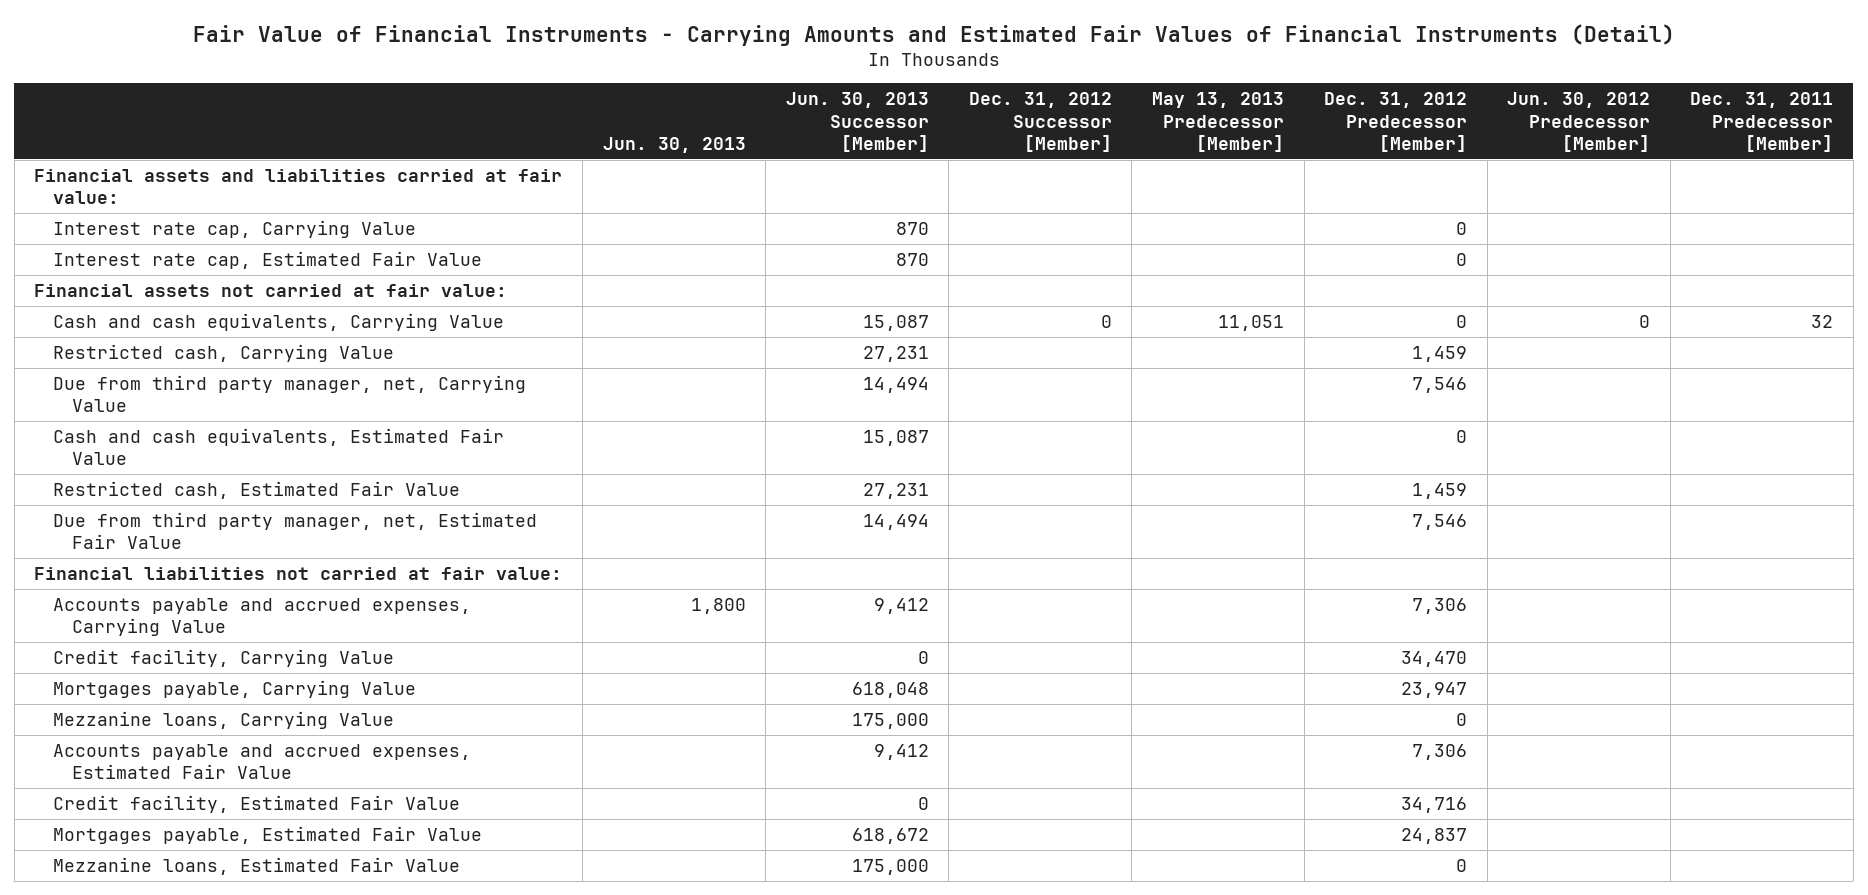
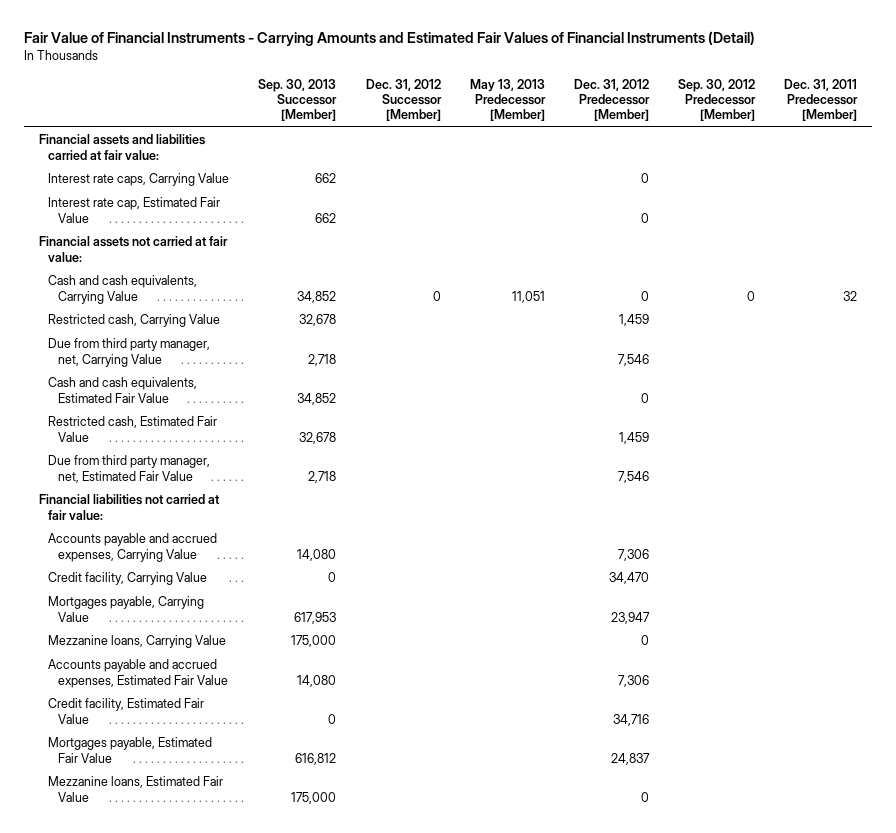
[602,136,746,153] Jun. 30, 2013 -> none
[785,92,929,152] Jun. 30, 2013 Successor [Member] -> none
[1507,92,1651,152] Jun. 30, 2012 Predecessor [Member] -> none
none -> [258,79,338,122] Sep. 30, 2013 Successor [Member]
none -> [678,79,757,122] Sep. 30, 2012 Predecessor [Member]
[53,219,417,238] Interest rate cap, Carrying Value -> [48,173,230,187] Interest rate caps, Carrying Value

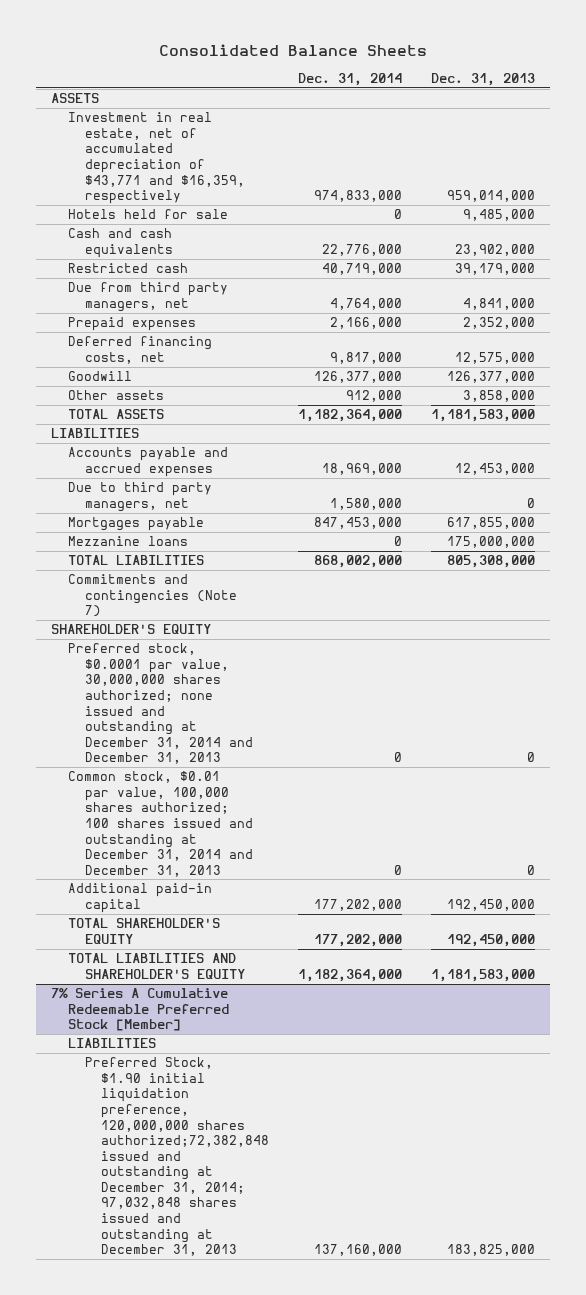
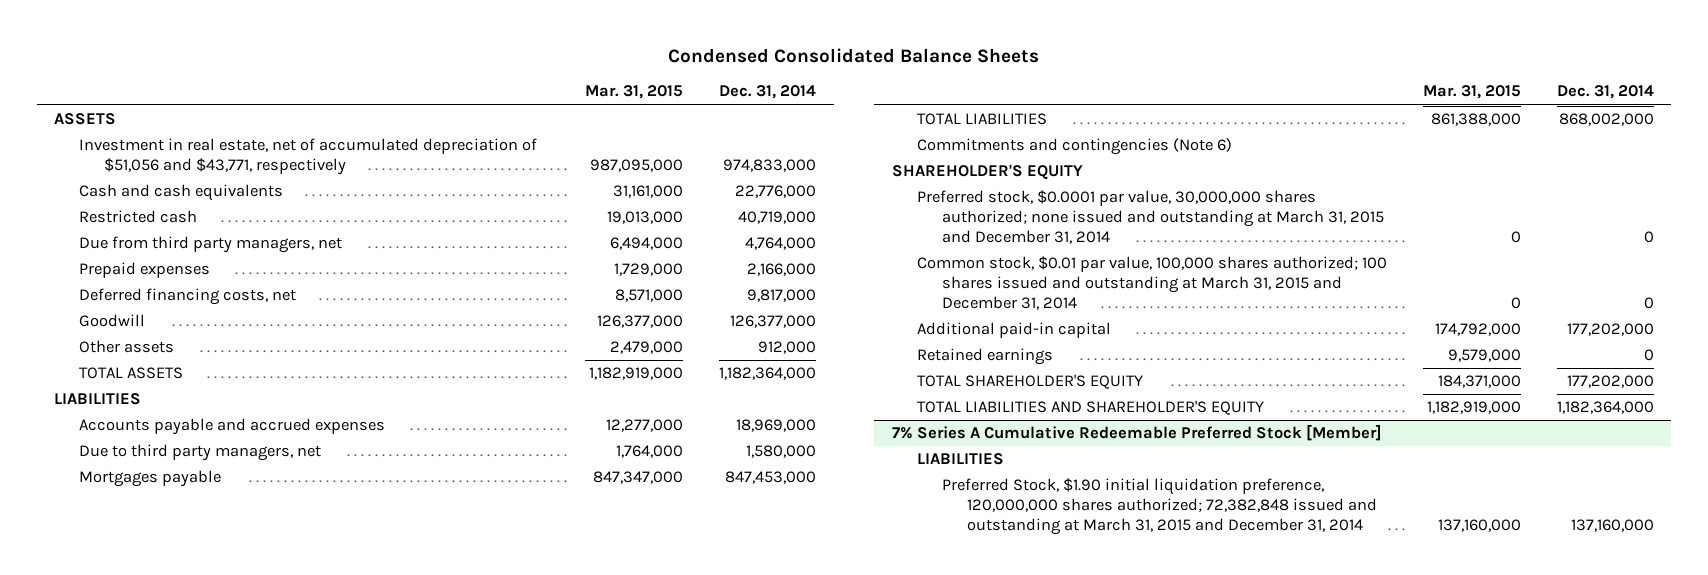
[158,44,427,57] Consolidated Balance Sheets -> [667,47,1039,63] Condensed Consolidated Balance Sheets
[431,73,536,87] Dec. 31, 2013 -> none
none -> [585,85,684,100] Mar. 31, 2015
[67,209,228,220] Hotels held for sale -> none
[67,112,245,205] Investment in real estate, net of accumulated depreciation of $43,771 and $16,359, respectively -> [79,138,538,176] Investment in real estate, net of accumulated depreciation of $51,056 and $43,771, respectively
[67,536,188,547] Mezzanine loans -> none
[67,574,237,618] Commitments and contingencies (Note 7) -> [917,138,1233,156] Commitments and contingencies (Note 6)
[67,643,253,765] Preferred stock, $0.0001 par value, 30,000,000 shares authorized; none issued and outstanding at December 31, 2014 and December 31, 2013 -> [917,190,1385,245] Preferred stock, $0.0001 par value, 30,000,000 shares authorized; none issued and outstanding at March 31, 2015 and December 31, 2014
[67,771,253,877] Common stock, $0.01 par value, 100,000 shares authorized; 100 shares issued and outstanding at December 31, 2014 and December 31, 2013 -> [917,256,1388,311] Common stock, $0.01 par value, 100,000 shares authorized; 100 shares issued and outstanding at March 31, 2015 and December 31, 2014
none -> [917,348,1054,366] Retained earnings
[84,1057,270,1257] Preferred Stock, $1.90 initial liquidation preference, 120,000,000 shares authorized;72,382,848 issued and outstanding at December 31, 2014; 97,032,848 shares issued and outstanding at December 31, 2013 -> [942,478,1378,536] Preferred Stock, $1.90 initial liquidation preference, 120,000,000 shares authorized; 72,382,848 issued and outstanding at March 31, 2015 and December 31, 2014

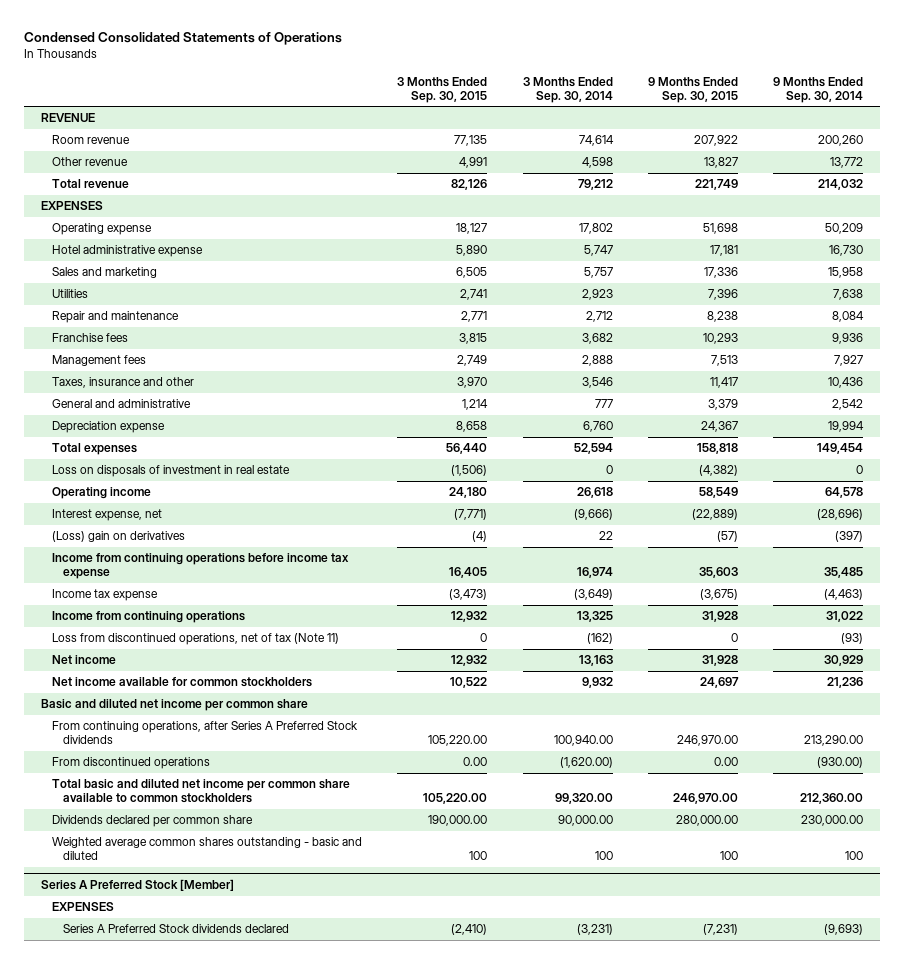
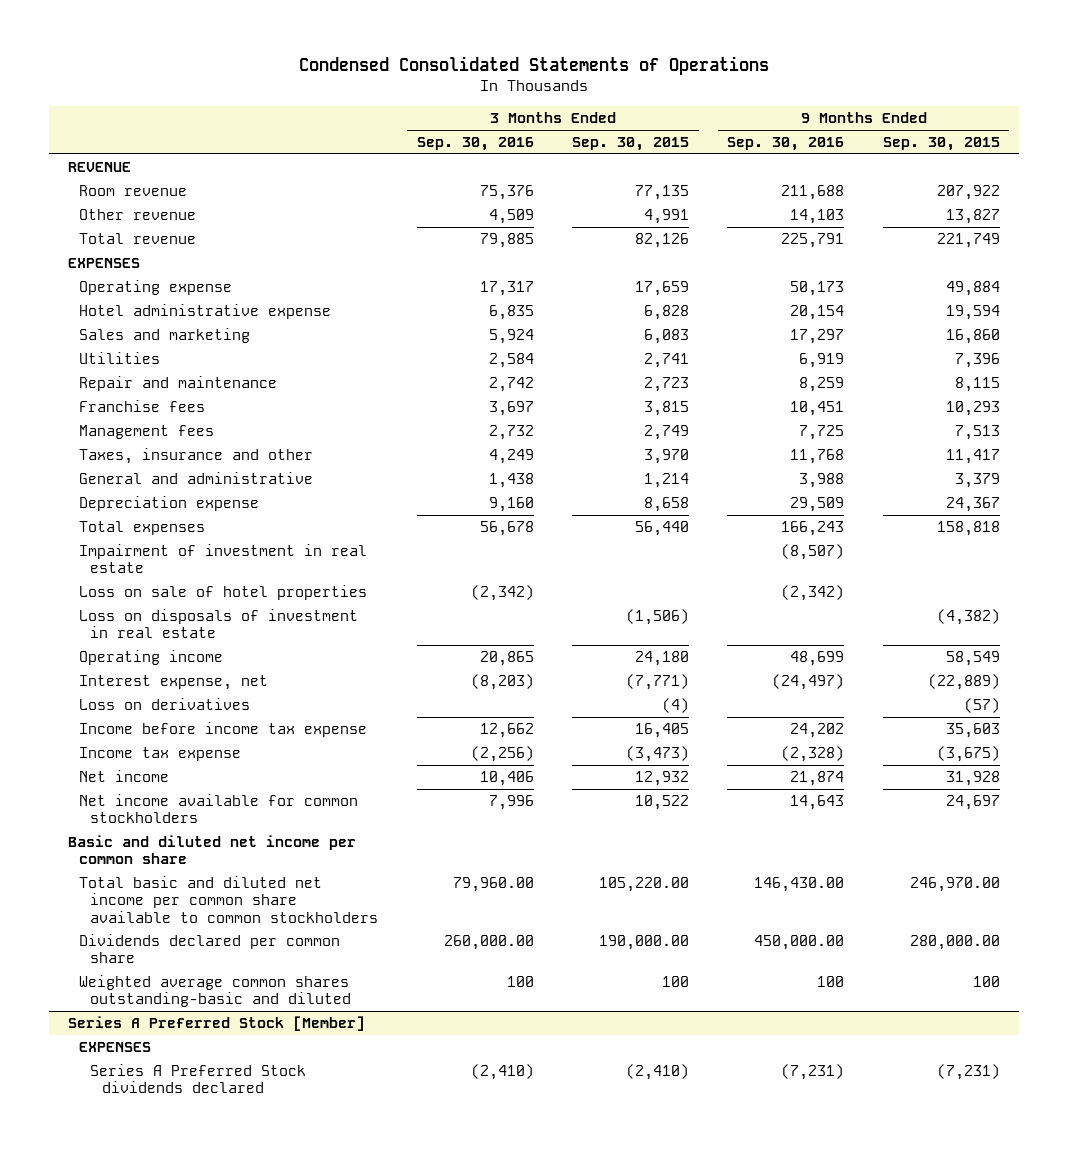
[522,76,613,103] 3 Months Ended Sep. 30, 2014 -> none
[772,76,863,103] 9 Months Ended Sep. 30, 2014 -> none
none -> [416,137,534,152] Sep. 30, 2016
none -> [727,137,845,152] Sep. 30, 2016
[456,223,488,235] 18,127 -> [635,281,690,297] 17,659
[702,223,738,235] 51,698 -> [945,281,1000,297] 49,884
[456,245,488,257] 5,890 -> [644,305,690,321] 6,828
[709,245,738,257] 17,181 -> [945,305,1000,321] 19,594
[456,267,488,279] 6,505 -> [644,329,690,345] 6,083
[703,267,738,279] 17,336 -> [945,329,1000,345] 16,860
[461,311,488,323] 2,771 -> [644,377,690,393] 2,723
[706,311,738,323] 8,238 -> [954,377,1000,393] 8,115
none -> [79,544,368,574] Impairment of investment in real estate
none -> [79,585,368,601] Loss on sale of hotel properties
[52,531,186,543] (Loss) gain on derivatives -> [79,698,251,711] Loss on derivatives
[52,553,350,580] Income from continuing operations before income tax expense -> [79,722,368,738] Income before income tax expense
[52,611,246,624] Income from continuing operations -> none
[52,633,340,646] Loss from discontinued operations, net of tax (Note 11) -> none
[52,721,359,745] From continuing operations, after Series A Preferred Stock dividends -> none
[52,757,211,770] From discontinued operations -> none
[52,837,363,861] Weighted average common shares outstanding - basic and diluted -> [79,975,352,1008] Weighted average common shares outstanding-basic and diluted

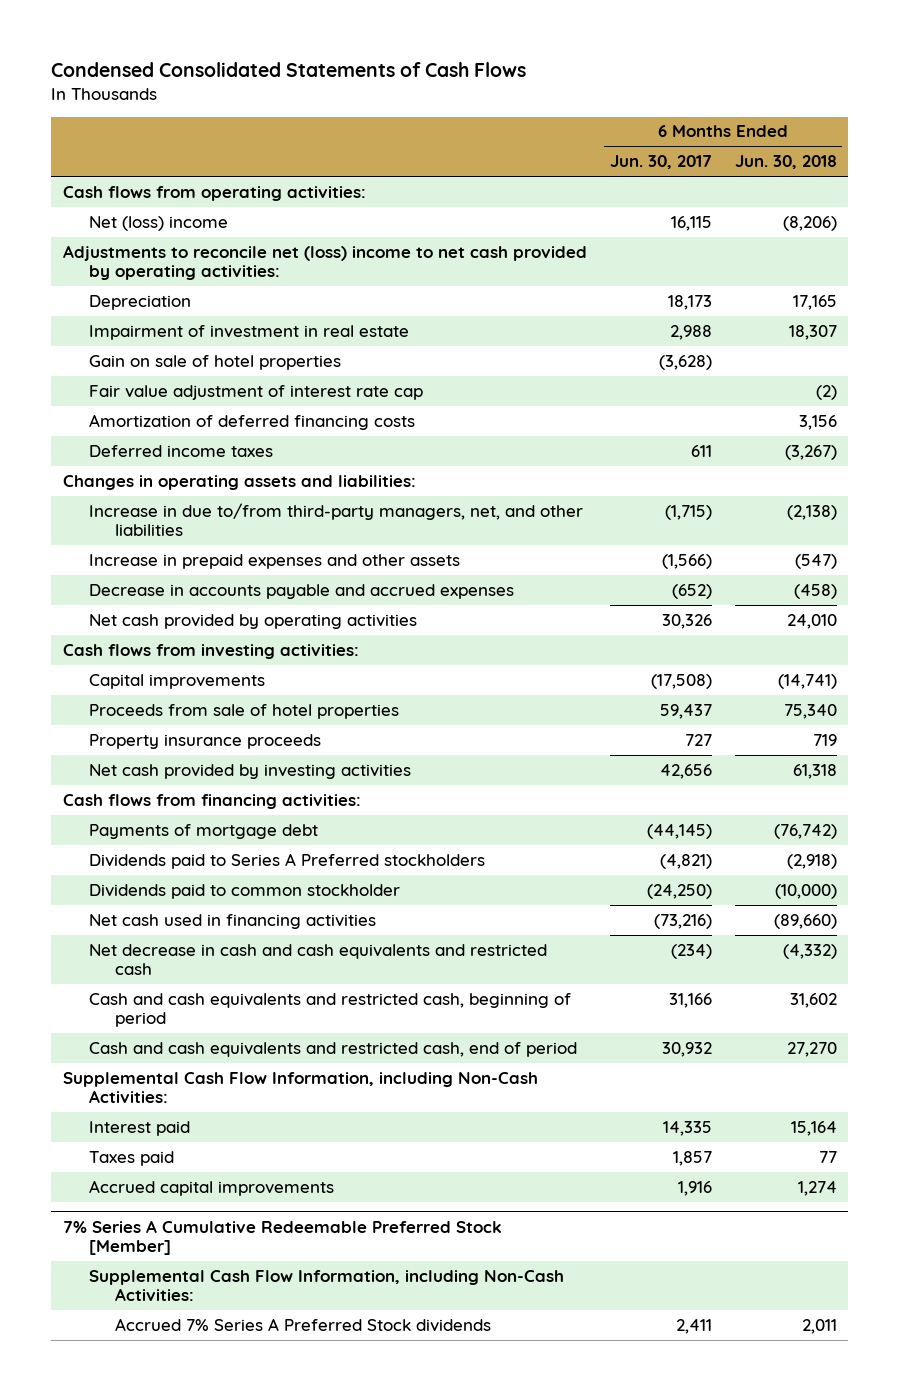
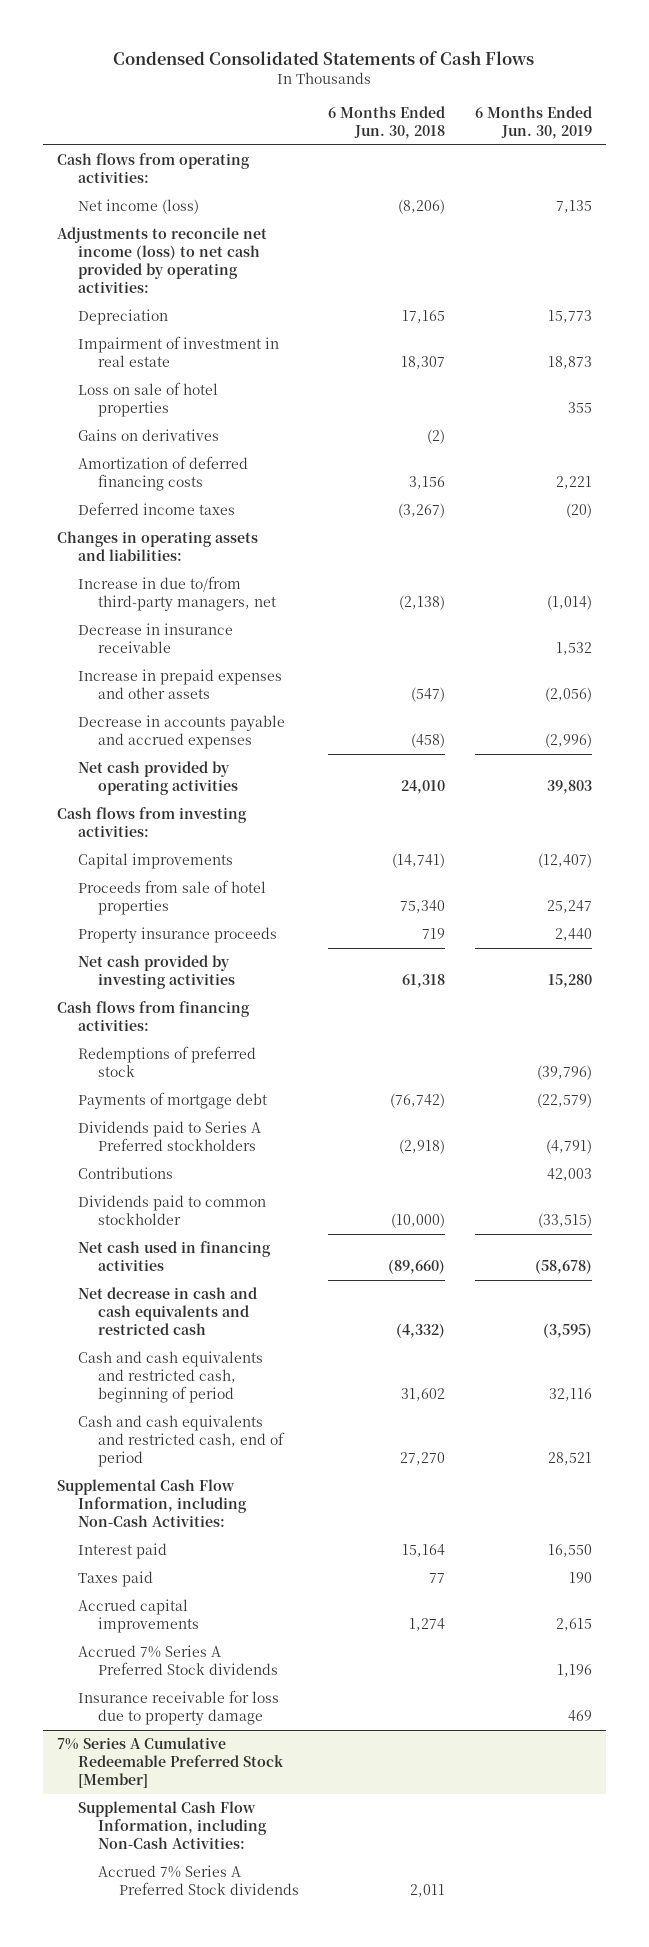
[609,155,712,170] Jun. 30, 2017 -> none
none -> [474,105,592,139] 6 Months Ended Jun. 30, 2019
[88,215,228,231] Net (loss) income -> [77,199,199,215] Net income (loss)
[62,244,587,281] Adjustments to reconcile net (loss) income to net cash provided by operating activities: -> [57,227,268,294] Adjustments to reconcile net income (loss) to net cash provided by operating activities:
[88,354,341,370] Gain on sale of hotel properties -> [77,382,218,418] Loss on sale of hotel properties
[88,384,423,400] Fair value adjustment of interest rate cap -> [77,429,219,442] Gains on derivatives
[88,502,583,537] Increase in due to/from third-party managers, net, and other liabilities -> [77,576,277,612] Increase in due to/from third-party managers, net
none -> [77,623,233,654] Decrease in insurance receivable
none -> [77,1046,256,1078] Redemptions of preferred stock
none -> [77,1167,173,1180] Contributions
none -> [77,1645,279,1676] Accrued 7% Series A Preferred Stock dividends
none -> [77,1690,279,1726] Insurance receivable for loss due to property damage

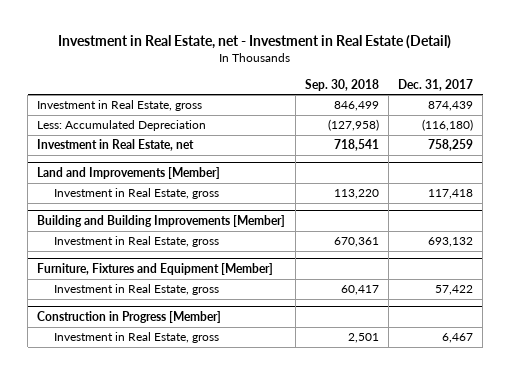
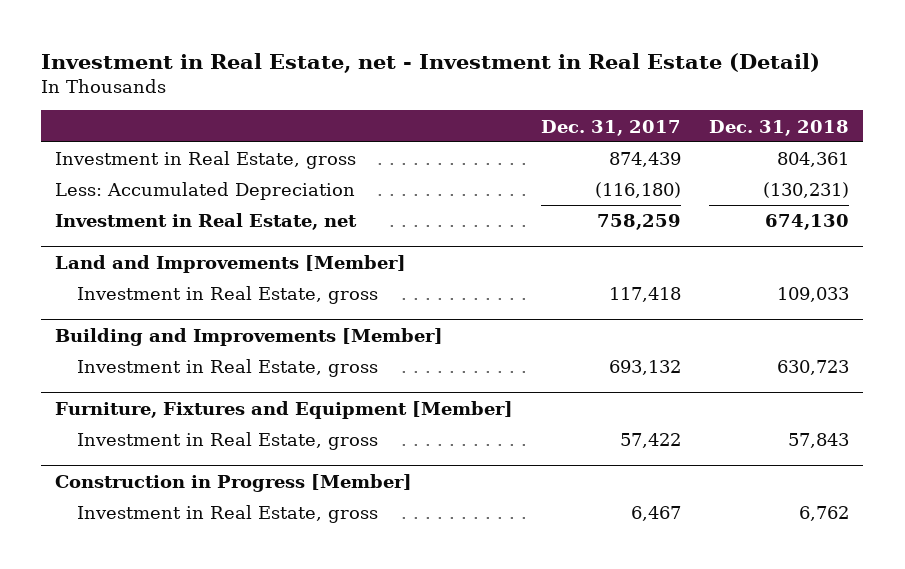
[304,78,379,91] Sep. 30, 2018 -> none
none -> [709,119,850,136] Dec. 31, 2018
[37,215,286,228] Building and Building Improvements [Member] -> [55,327,444,346] Building and Improvements [Member]

